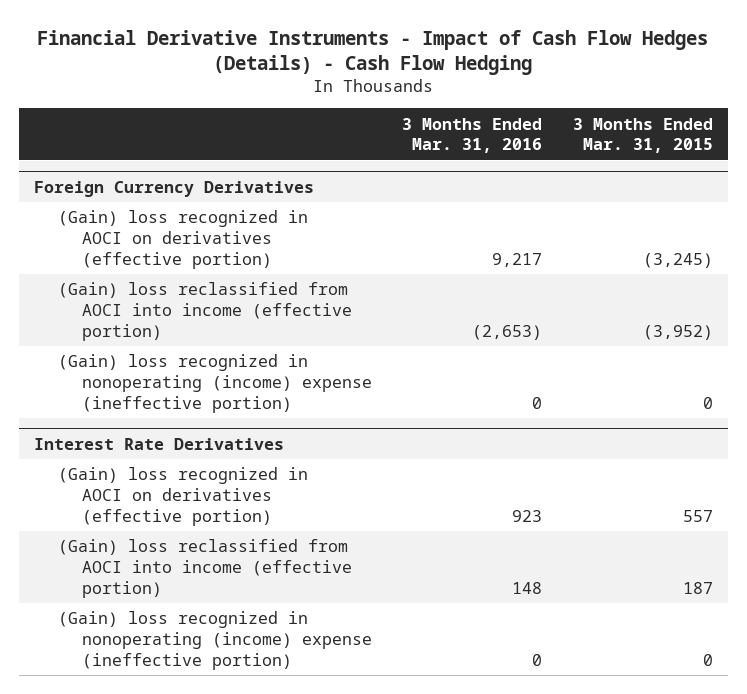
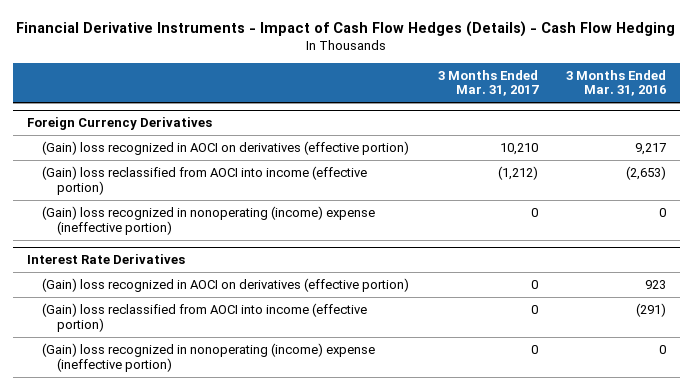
[572,117,713,154] 3 Months Ended Mar. 31, 2015 -> none
none -> [437,69,539,97] 3 Months Ended Mar. 31, 2017
[512,581,543,594] 148 -> [635,302,666,317] (291)

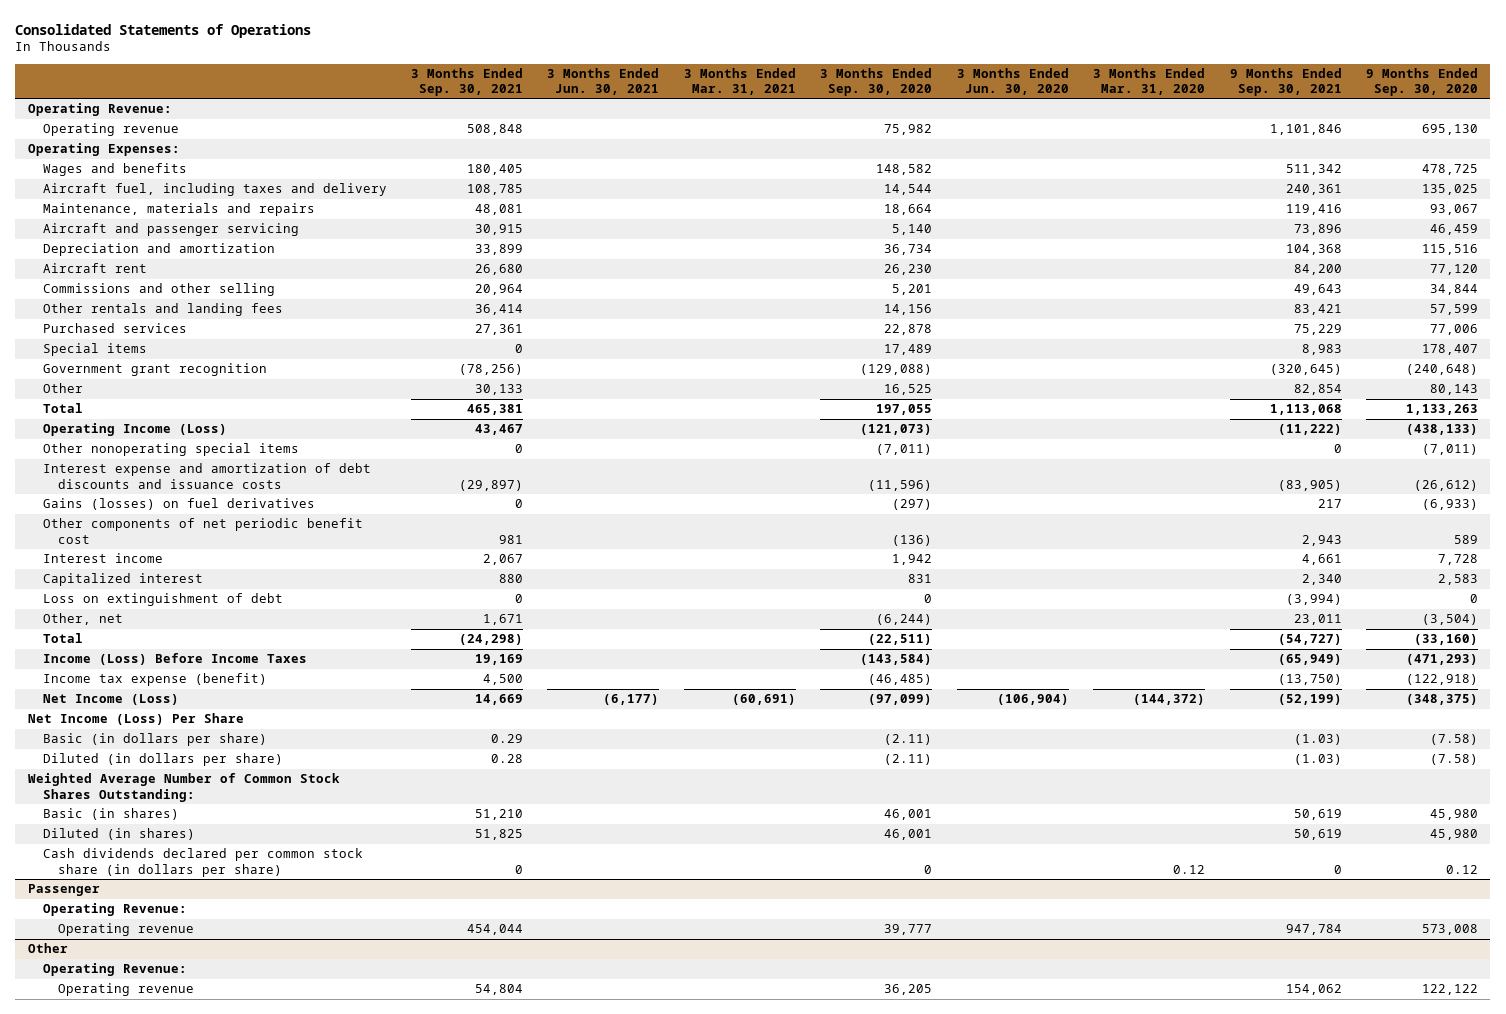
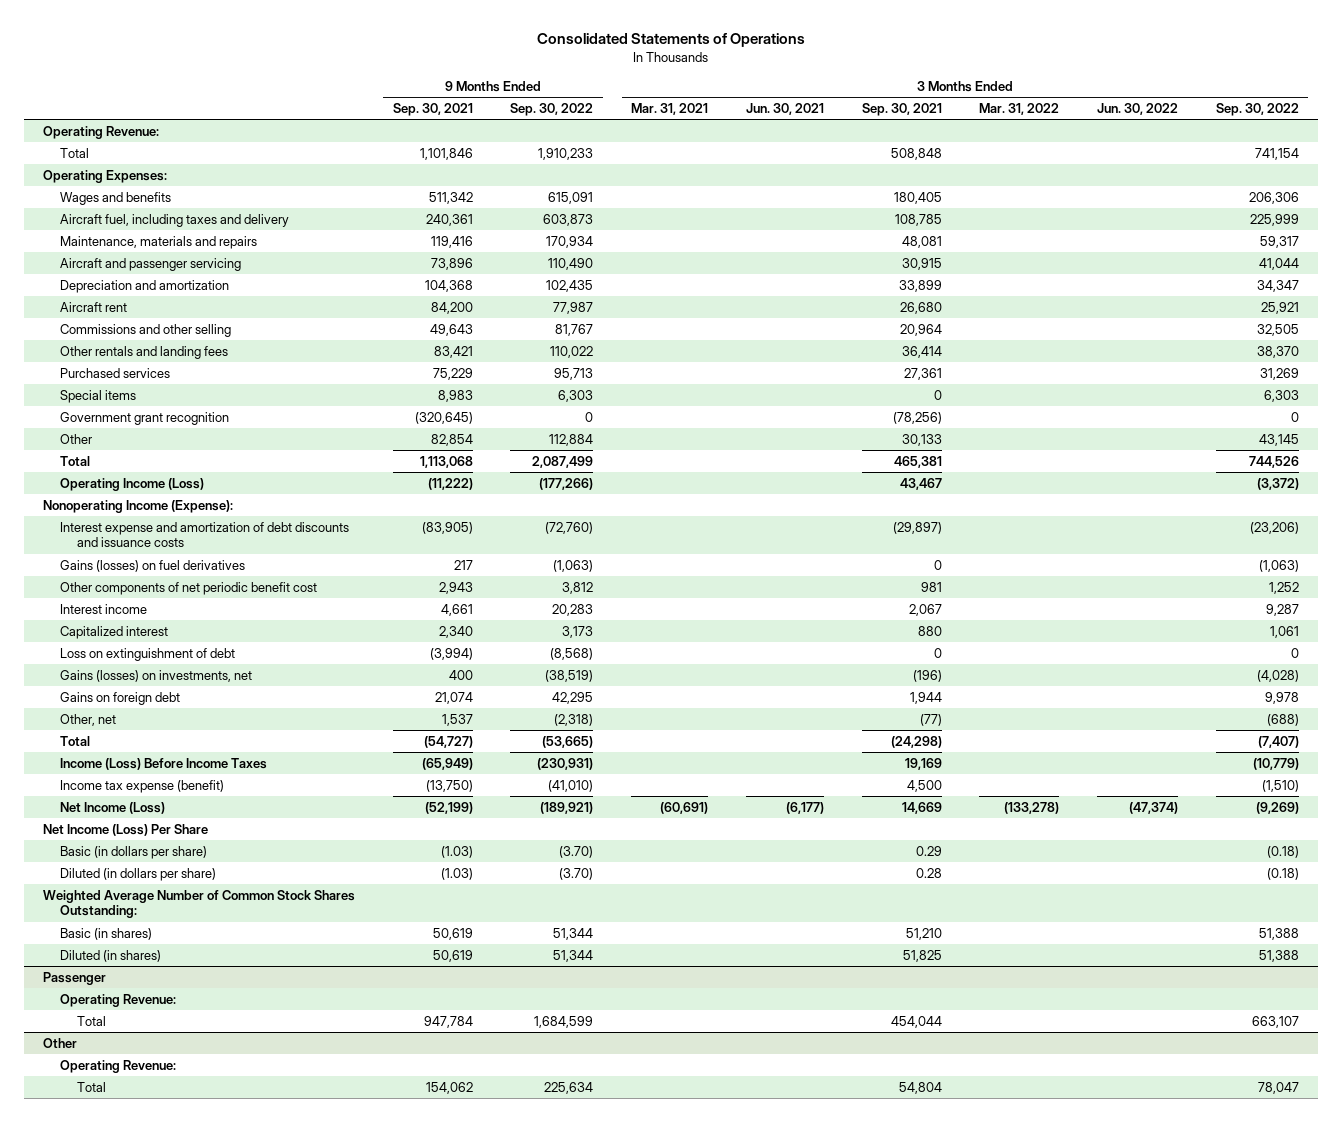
[820,67,933,97] 3 Months Ended Sep. 30, 2020 -> none
[956,67,1069,96] 3 Months Ended Jun. 30, 2020 -> none
[1093,67,1206,96] 3 Months Ended Mar. 31, 2020 -> none
[1365,67,1478,97] 9 Months Ended Sep. 30, 2020 -> none
none -> [510,103,594,117] Sep. 30, 2022
none -> [979,103,1060,116] Mar. 31, 2022
none -> [1097,103,1179,116] Jun. 30, 2022
none -> [1215,103,1299,117] Sep. 30, 2022
[42,123,179,137] Operating revenue -> [60,147,90,158] Total
[42,443,299,457] Other nonoperating special items -> none
none -> [43,499,234,513] Nonoperating Income (Expense):
none -> [60,669,253,682] Gains (losses) on investments, net
none -> [60,691,181,705] Gains on foreign debt
[483,614,524,626] 1,671 -> [919,713,942,726] (77)
[1293,614,1342,626] 23,011 -> [441,713,473,726] 1,537
[42,848,363,877] Cash dividends declared per common stock share (in dollars per share) -> none
[57,923,194,937] Operating revenue -> [77,1015,107,1026] Total
[57,983,194,997] Operating revenue -> [77,1081,107,1092] Total

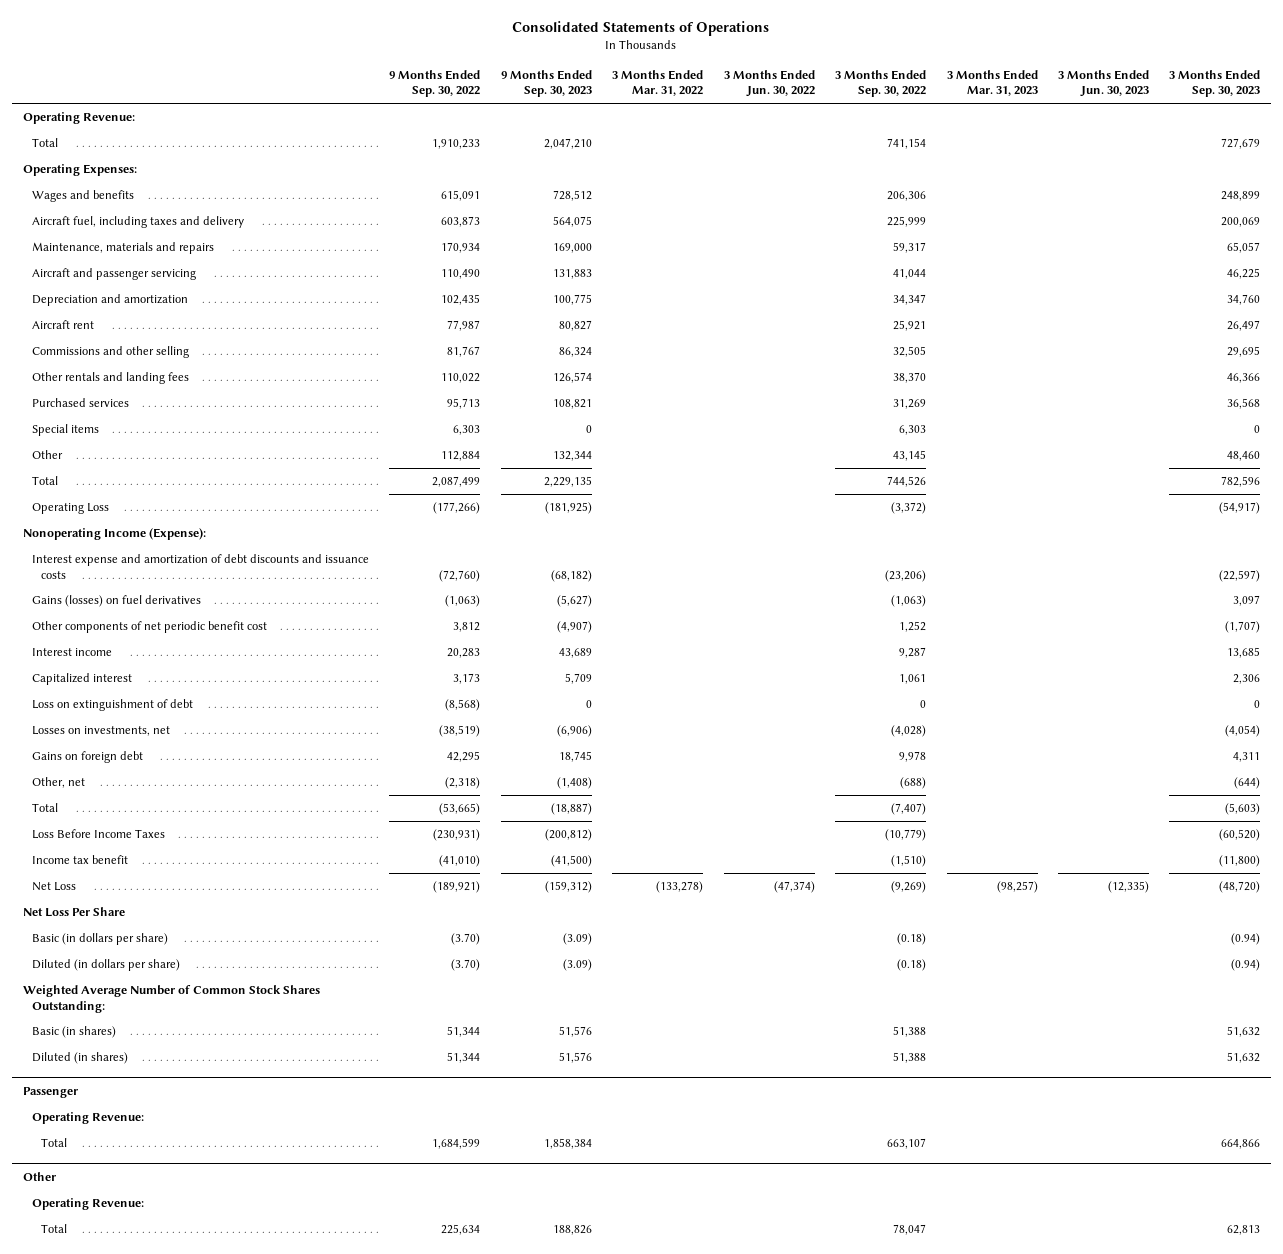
[392,103,473,117] Sep. 30, 2021 -> none
[631,103,709,116] Mar. 31, 2021 -> none
[745,103,824,116] Jun. 30, 2021 -> none
[861,103,942,117] Sep. 30, 2021 -> none
none -> [500,69,592,98] 9 Months Ended Sep. 30, 2023
none -> [946,69,1038,97] 3 Months Ended Mar. 31, 2023
none -> [1057,69,1149,98] 3 Months Ended Jun. 30, 2023
none -> [1169,69,1261,98] 3 Months Ended Sep. 30, 2023
[60,411,230,425] Government grant recognition -> none
[60,477,205,491] Operating Income (Loss) -> [31,502,109,514] Operating Loss
[60,669,253,682] Gains (losses) on investments, net -> [31,725,170,736] Losses on investments, net
[60,757,268,770] Income (Loss) Before Income Taxes -> [31,828,165,839] Loss Before Income Taxes
[60,779,225,793] Income tax expense (benefit) -> [31,854,128,864] Income tax benefit
[60,801,166,814] Net Income (Loss) -> [31,881,76,891] Net Loss
[43,823,209,836] Net Income (Loss) Per Share -> [22,906,125,917] Net Loss Per Share

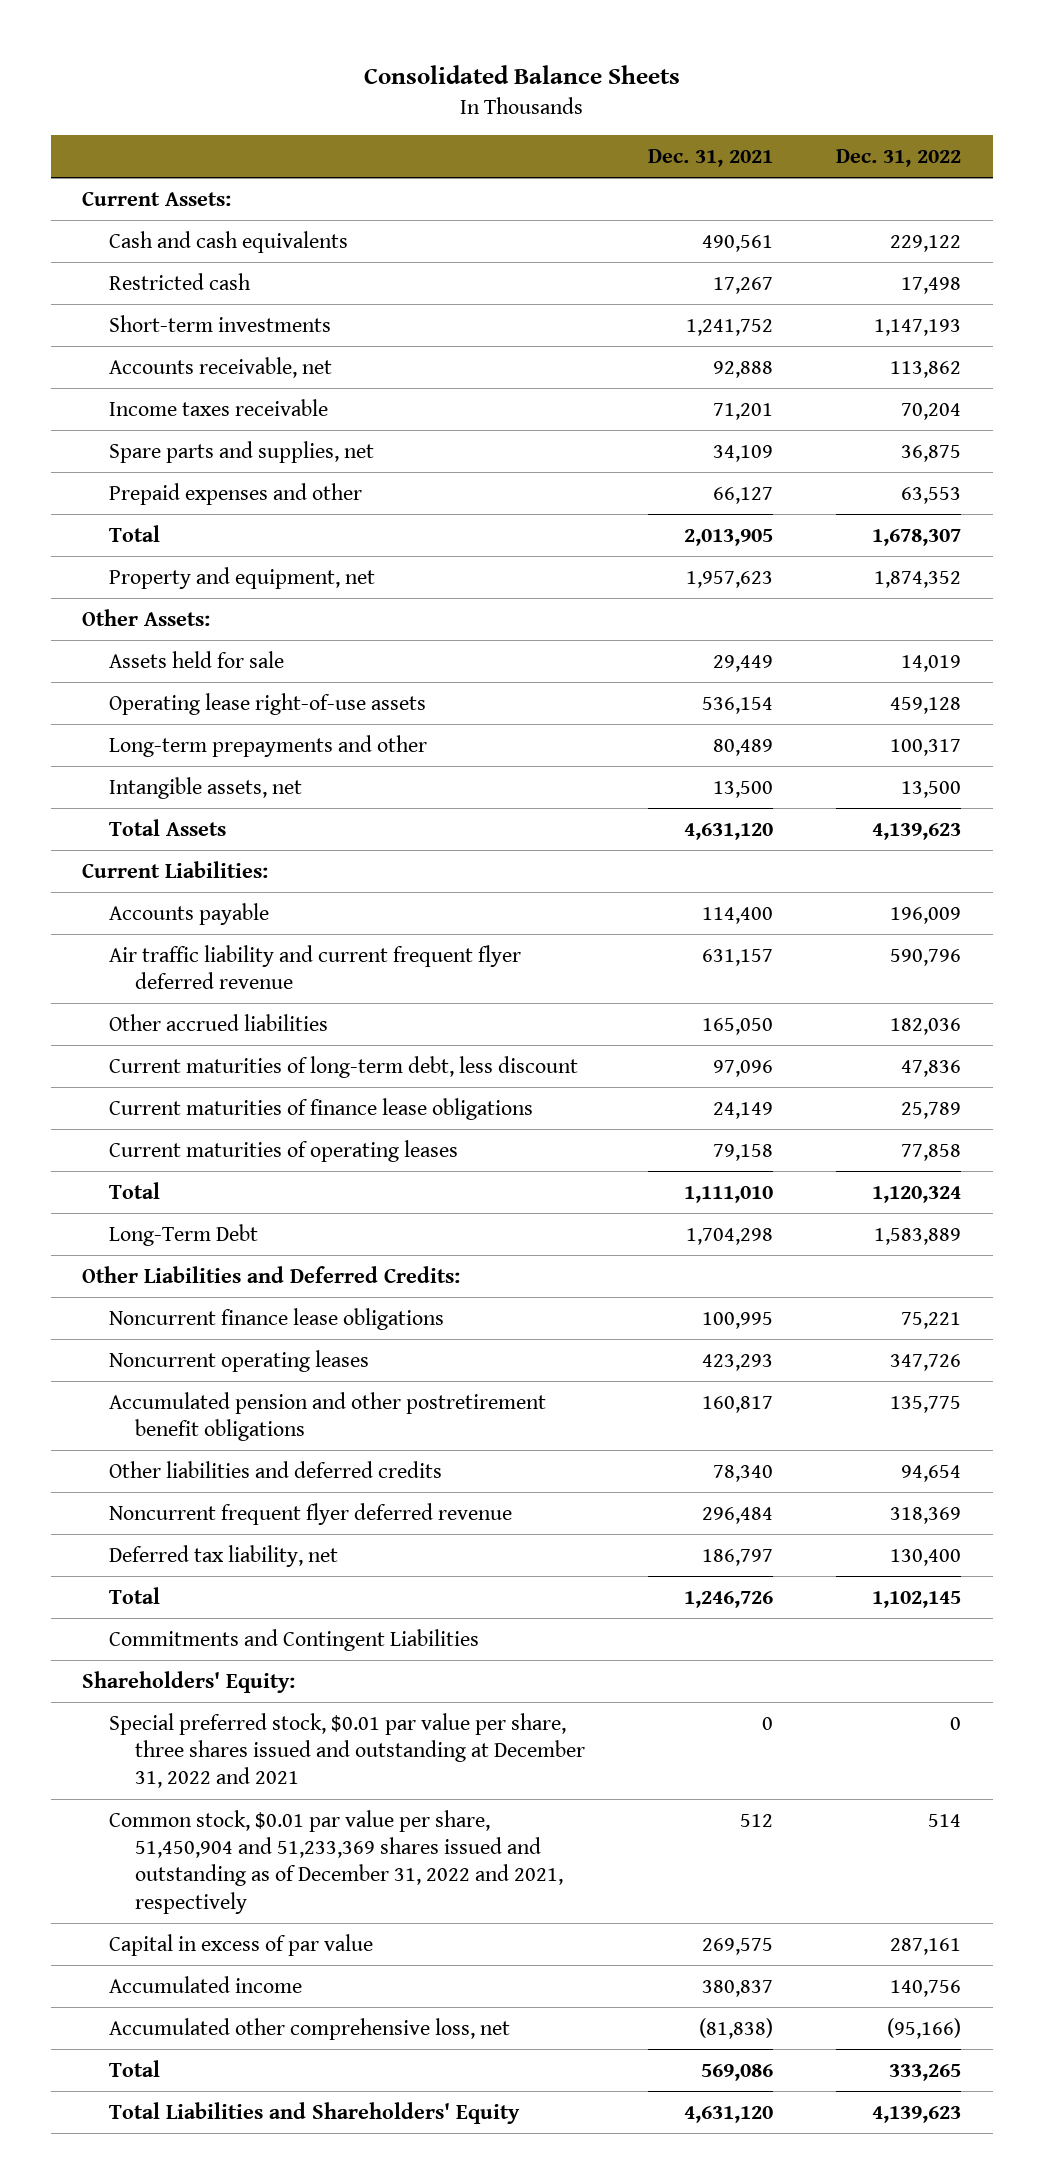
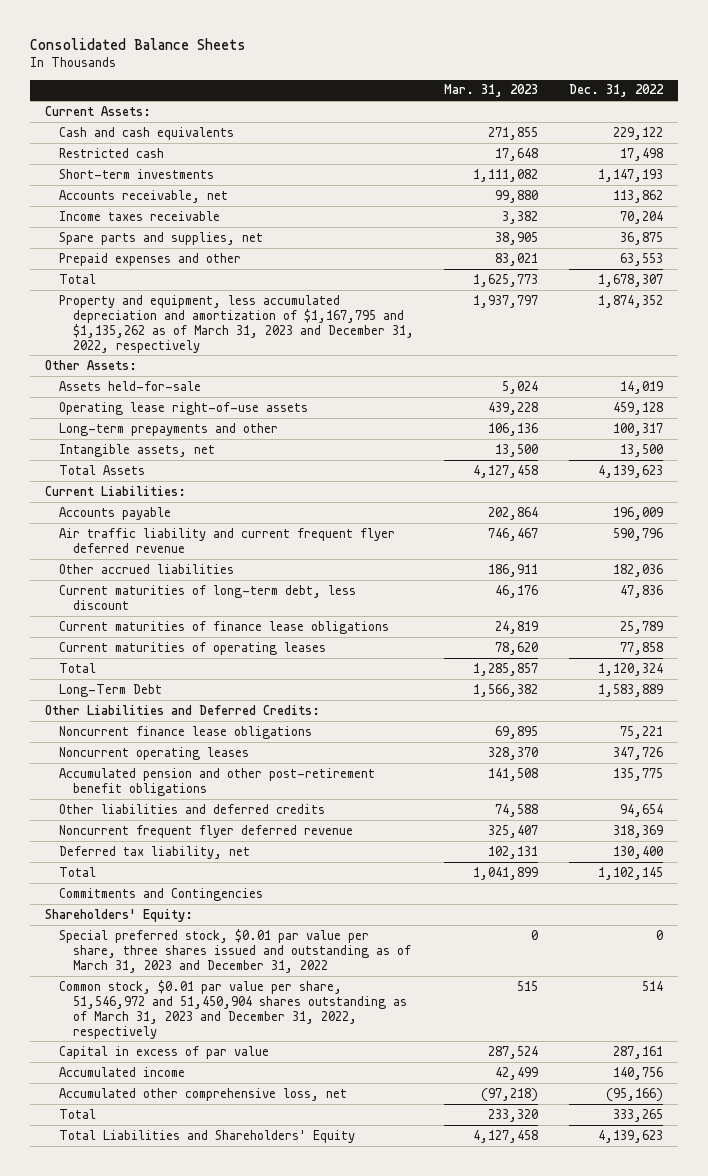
[647,148,773,167] Dec. 31, 2021 -> none
none -> [444,84,539,98] Mar. 31, 2023
[108,566,375,589] Property and equipment, net -> [58,294,414,353] Property and equipment, less accumulated depreciation and amortization of $1,167,795 and $1,135,262 as of March 31, 2023 and December 31, 2022, respectively
[108,650,284,668] Assets held for sale -> [58,380,201,391] Assets held-for-sale
[108,1391,546,1442] Accumulated pension and other postretirement benefit obligations -> [58,767,375,796] Accumulated pension and other post-retirement benefit obligations
[108,1628,479,1651] Commitments and Contingent Liabilities -> [58,887,263,901] Commitments and Contingencies
[108,1712,585,1789] Special preferred stock, $0.01 par value per share, three shares issued and outstanding at December 31, 2022 and 2021 -> [58,928,411,973] Special preferred stock, $0.01 par value per share, three shares issued and outstanding as of March 31, 2023 and December 31, 2022
[108,1809,563,1914] Common stock, $0.01 par value per share, 51,450,904 and 51,233,369 shares issued and outstanding as of December 31, 2022 and 2021, respectively -> [58,979,407,1039] Common stock, $0.01 par value per share, 51,546,972 and 51,450,904 shares outstanding as of March 31, 2023 and December 31, 2022, respectively

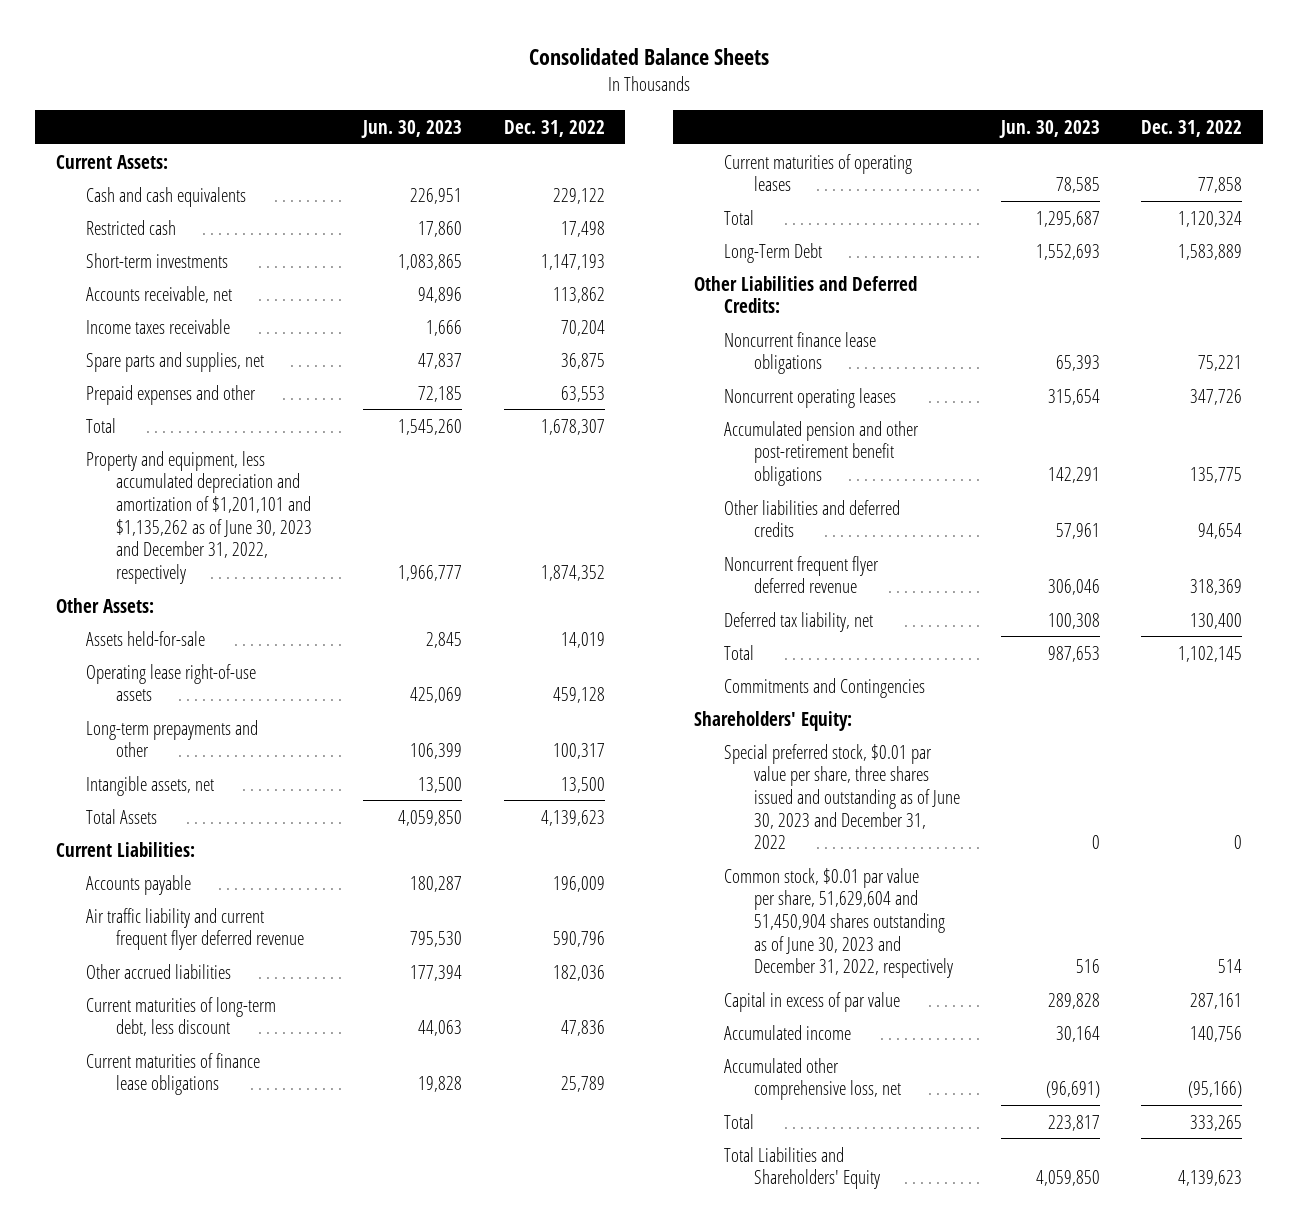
[444,84,539,98] Mar. 31, 2023 -> none
none -> [361,119,463,138] Jun. 30, 2023
[58,294,414,353] Property and equipment, less accumulated depreciation and amortization of $1,167,795 and $1,135,262 as of March 31, 2023 and December 31, 2022, respectively -> [85,450,312,585] Property and equipment, less accumulated depreciation and amortization of $1,201,101 and $1,135,262 as of June 30, 2023 and December 31, 2022, respectively
[58,928,411,973] Special preferred stock, $0.01 par value per share, three shares issued and outstanding as of March 31, 2023 and December 31, 2022 -> [723,743,960,850] Special preferred stock, $0.01 par value per share, three shares issued and outstanding as of June 30, 2023 and December 31, 2022
[58,979,407,1039] Common stock, $0.01 par value per share, 51,546,972 and 51,450,904 shares outstanding as of March 31, 2023 and December 31, 2022, respectively -> [723,867,953,979] Common stock, $0.01 par value per share, 51,629,604 and 51,450,904 shares outstanding as of June 30, 2023 and December 31, 2022, respectively

